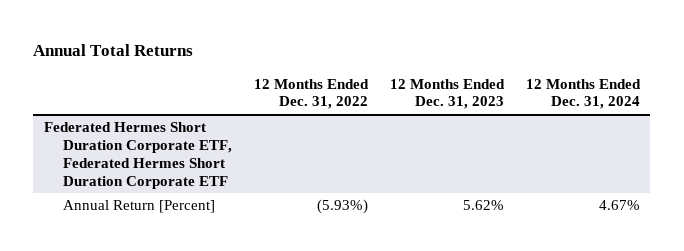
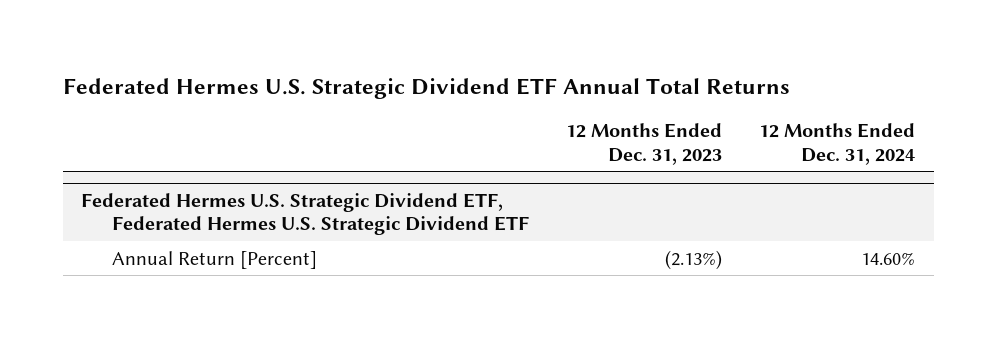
[33,44,194,57] Annual Total Returns -> [62,77,790,99] Federated Hermes U.S. Strategic Dividend ETF Annual Total Returns
[253,78,369,110] 12 Months Ended Dec. 31, 2022 -> none
[44,122,233,189] Federated Hermes Short Duration Corporate ETF, Federated Hermes Short Duration Corporate ETF -> none
none -> [81,193,530,236] Federated Hermes U.S. Strategic Dividend ETF, Federated Hermes U.S. Strategic Dividend ETF
[462,200,504,211] 5.62% -> [665,249,723,270] (2.13%)
[598,200,640,211] 4.67% -> [861,251,916,265] 14.60%

